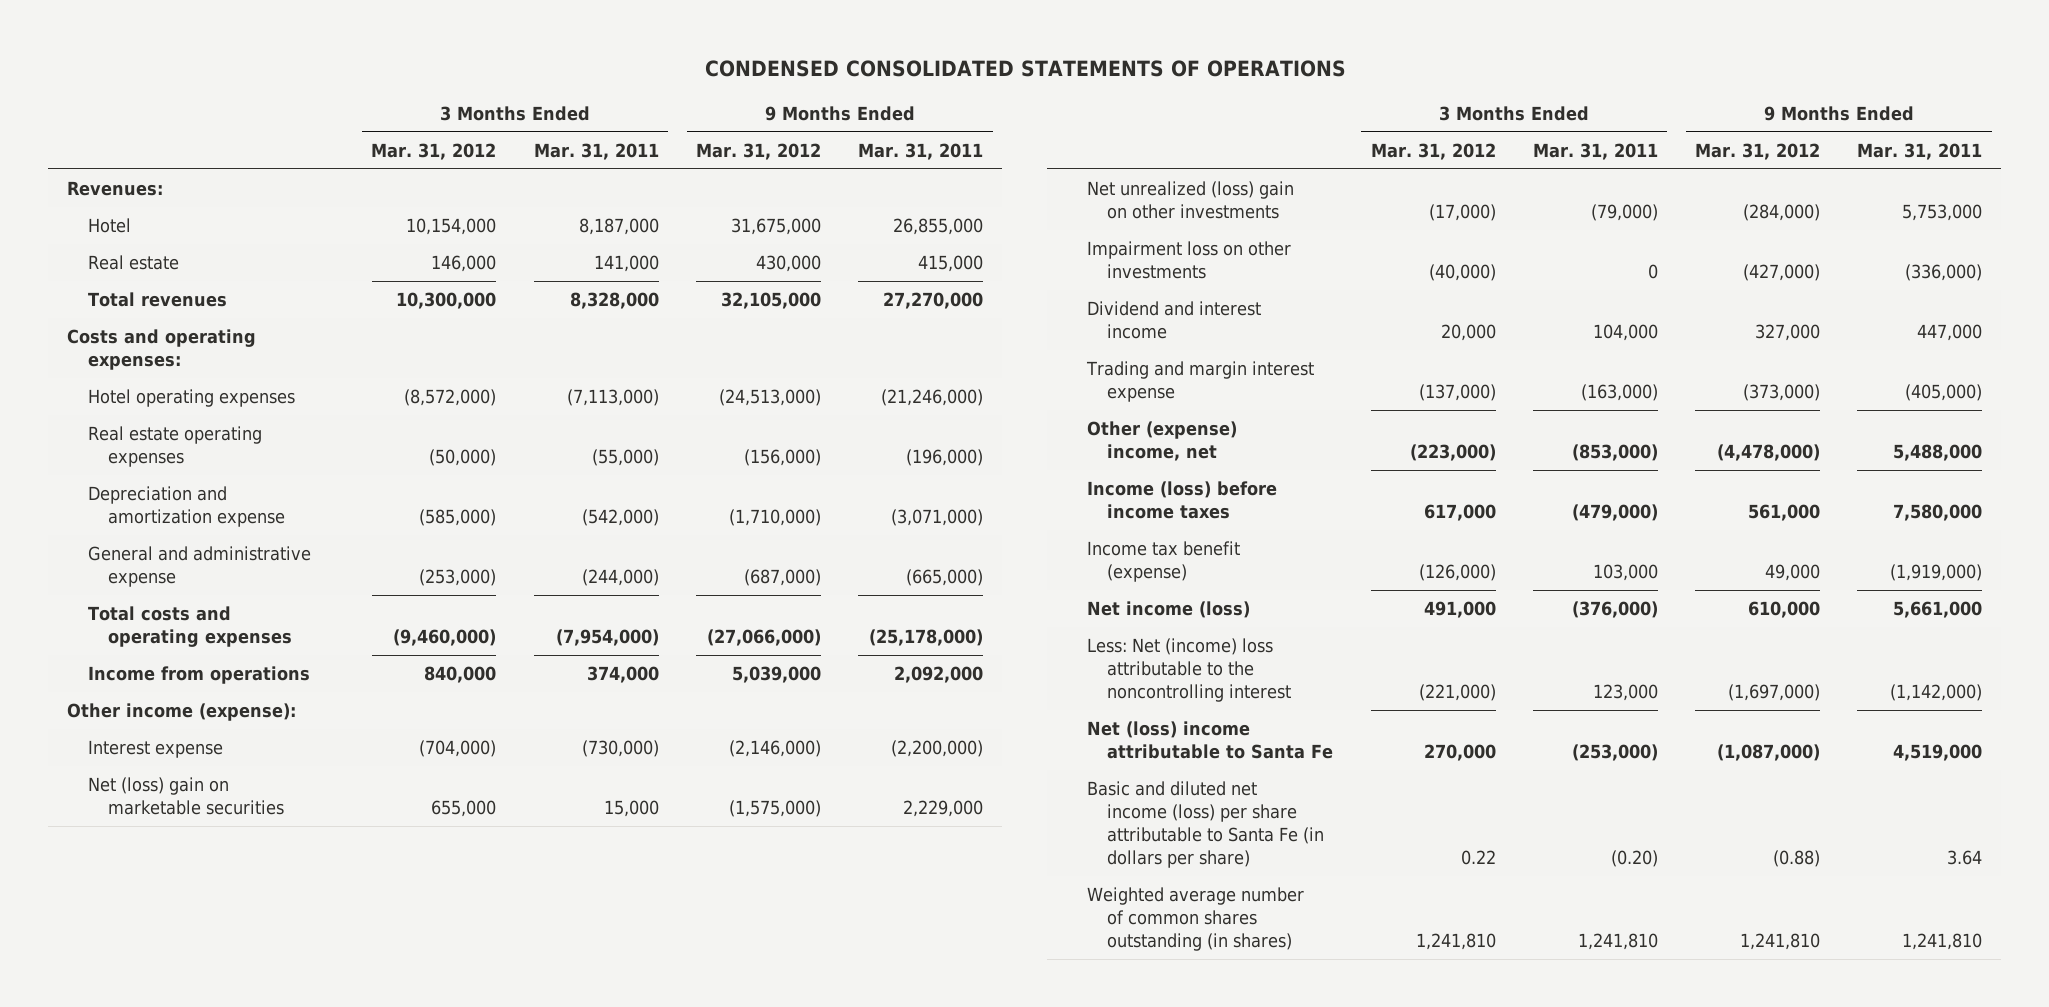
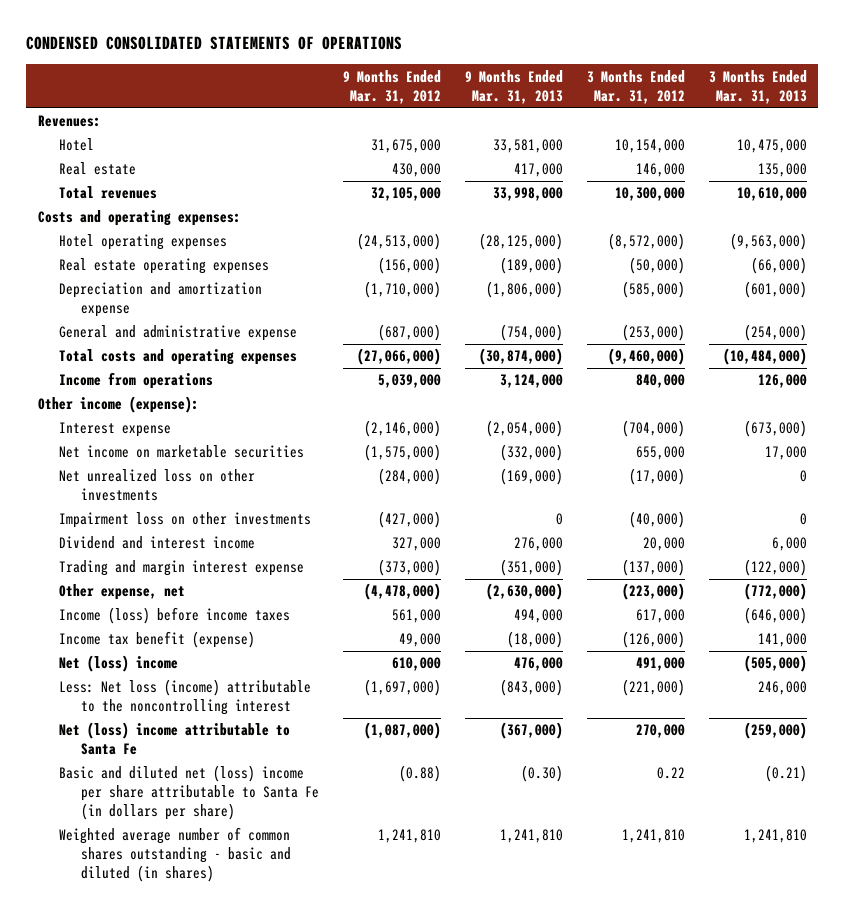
[533,142,659,160] Mar. 31, 2011 -> none
[858,142,984,160] Mar. 31, 2011 -> none
none -> [464,69,563,104] 9 Months Ended Mar. 31, 2013
none -> [708,69,807,104] 3 Months Ended Mar. 31, 2013
[87,777,285,816] Net (loss) gain on marketable securities -> [59,445,305,459] Net income on marketable securities
[1086,181,1294,220] Net unrealized (loss) gain on other investments -> [59,469,256,502] Net unrealized loss on other investments
[1086,421,1237,462] Other (expense) income, net -> [59,584,186,601] Other expense, net
[1086,601,1250,619] Net income (loss) -> [59,655,179,673] Net (loss) income
[1086,638,1292,703] Less: Net (income) loss attributable to the noncontrolling interest -> [59,679,312,716] Less: Net loss (income) attributable to the noncontrolling interest
[1086,781,1325,869] Basic and diluted net income (loss) per share attributable to Santa Fe (in dollars per share) -> [59,765,319,821] Basic and diluted net (loss) income per share attributable to Santa Fe (in dollars per share)
[1086,887,1304,952] Weighted average number of common shares outstanding (in shares) -> [59,827,291,883] Weighted average number of common shares outstanding - basic and diluted (in shares)

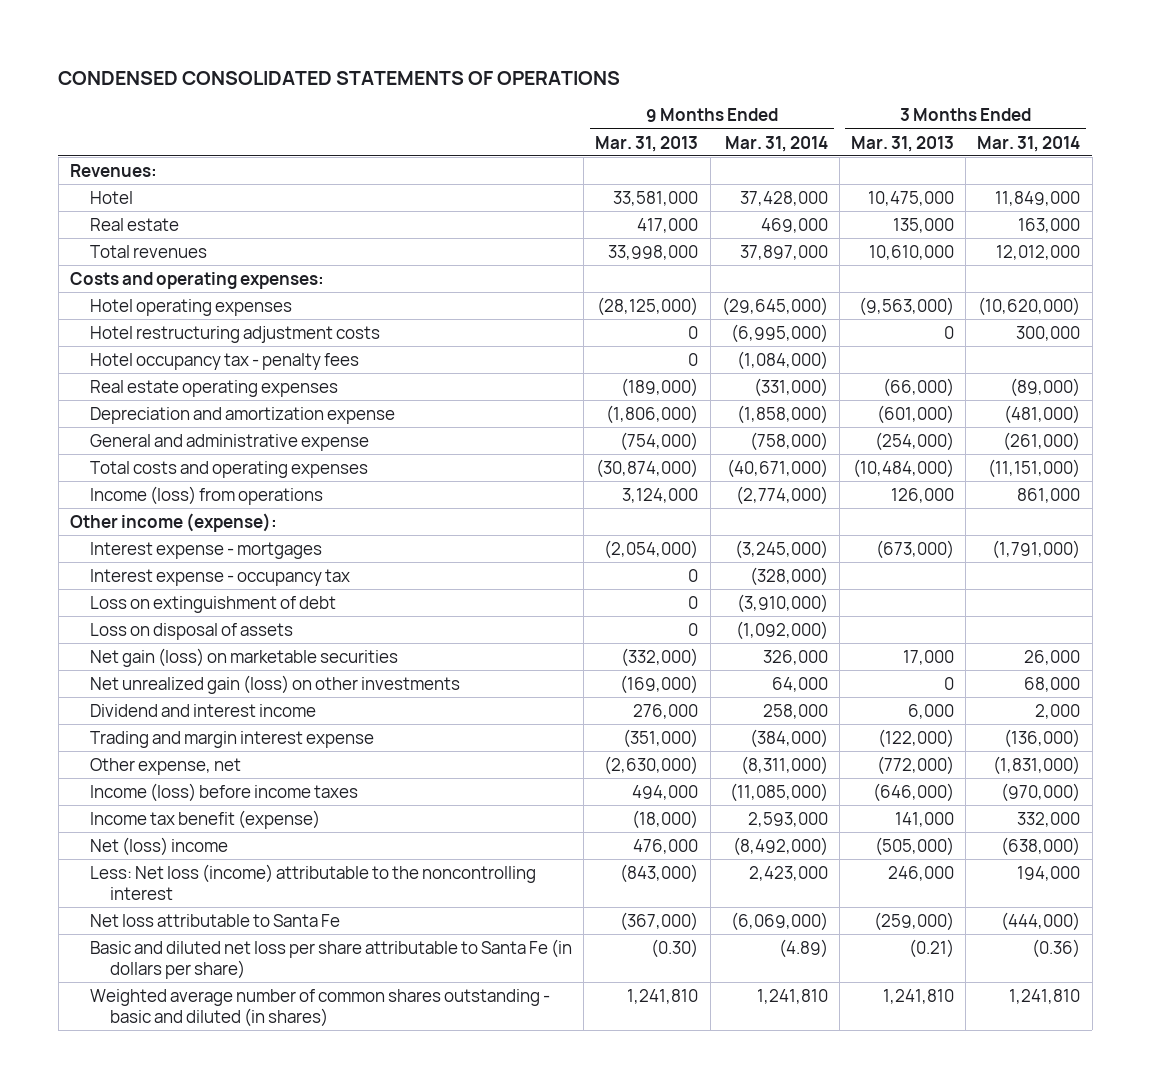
[342,69,441,104] 9 Months Ended Mar. 31, 2012 -> none
[586,69,685,104] 3 Months Ended Mar. 31, 2012 -> none
none -> [724,135,828,152] Mar. 31, 2014
none -> [977,135,1081,152] Mar. 31, 2014
none -> [90,325,381,343] Hotel restructuring adjustment costs
none -> [90,352,360,370] Hotel occupancy tax - penalty fees
[59,372,214,390] Income from operations -> [90,485,324,505] Income (loss) from operations
[59,512,312,529] Impairment loss on other investments -> none
[59,422,172,438] Interest expense -> [90,541,323,559] Interest expense - mortgages
none -> [90,568,351,586] Interest expense - occupancy tax
none -> [90,595,337,613] Loss on extinguishment of debt
none -> [90,622,294,640] Loss on disposal of assets
[59,445,305,459] Net income on marketable securities -> [90,647,399,667] Net gain (loss) on marketable securities
[59,469,256,502] Net unrealized loss on other investments -> [90,674,461,694] Net unrealized gain (loss) on other investments
[59,722,291,756] Net (loss) income attributable to Santa Fe -> [90,913,341,927] Net loss attributable to Santa Fe
[59,765,319,821] Basic and diluted net (loss) income per share attributable to Santa Fe (in dollars per share) -> [90,938,573,979] Basic and diluted net loss per share attributable to Santa Fe (in dollars per share)

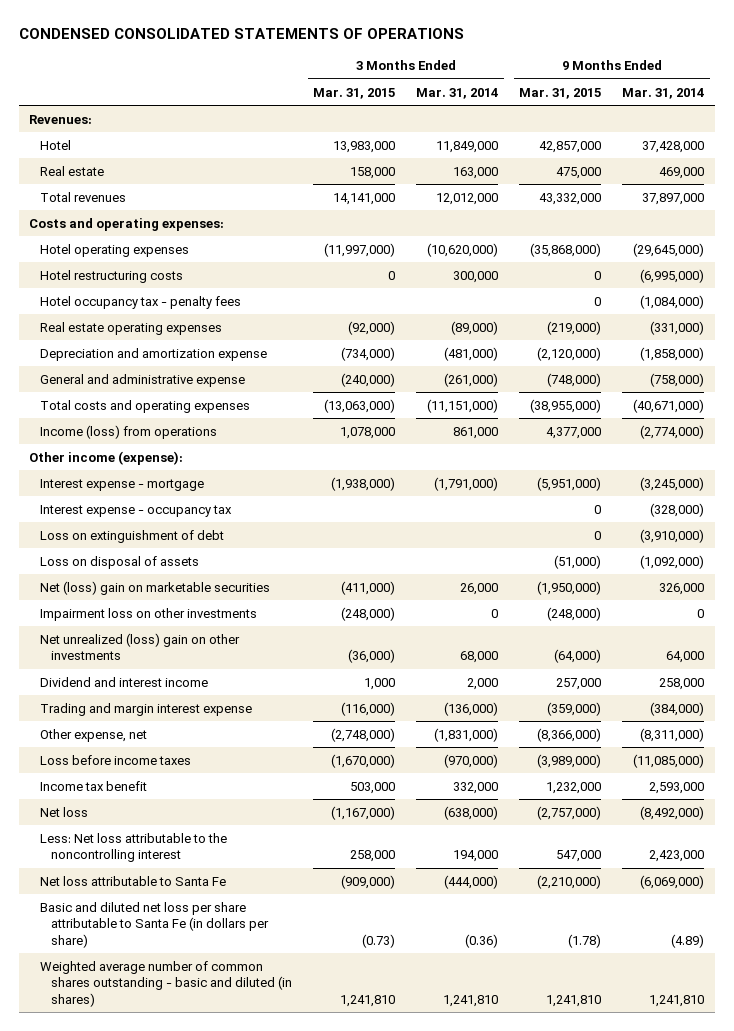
[595,135,699,152] Mar. 31, 2013 -> none
[851,135,955,152] Mar. 31, 2013 -> none
none -> [313,87,396,99] Mar. 31, 2015
none -> [519,87,602,99] Mar. 31, 2015
[90,325,381,343] Hotel restructuring adjustment costs -> [40,269,184,283] Hotel restructuring costs
[90,541,323,559] Interest expense - mortgages -> [40,478,205,491] Interest expense - mortgage
[90,647,399,667] Net gain (loss) on marketable securities -> [40,580,271,595] Net (loss) gain on marketable securities
none -> [40,607,258,621] Impairment loss on other investments
[90,674,461,694] Net unrealized gain (loss) on other investments -> [40,632,241,661] Net unrealized (loss) gain on other investments
[90,782,359,802] Income (loss) before income taxes -> [40,754,192,765] Loss before income taxes
[90,809,321,829] Income tax benefit (expense) -> [40,780,148,791] Income tax benefit
[90,836,229,856] Net (loss) income -> [40,806,89,817] Net loss
[90,863,537,900] Less: Net loss (income) attributable to the noncontrolling interest -> [40,832,228,863] Less: Net loss attributable to the noncontrolling interest

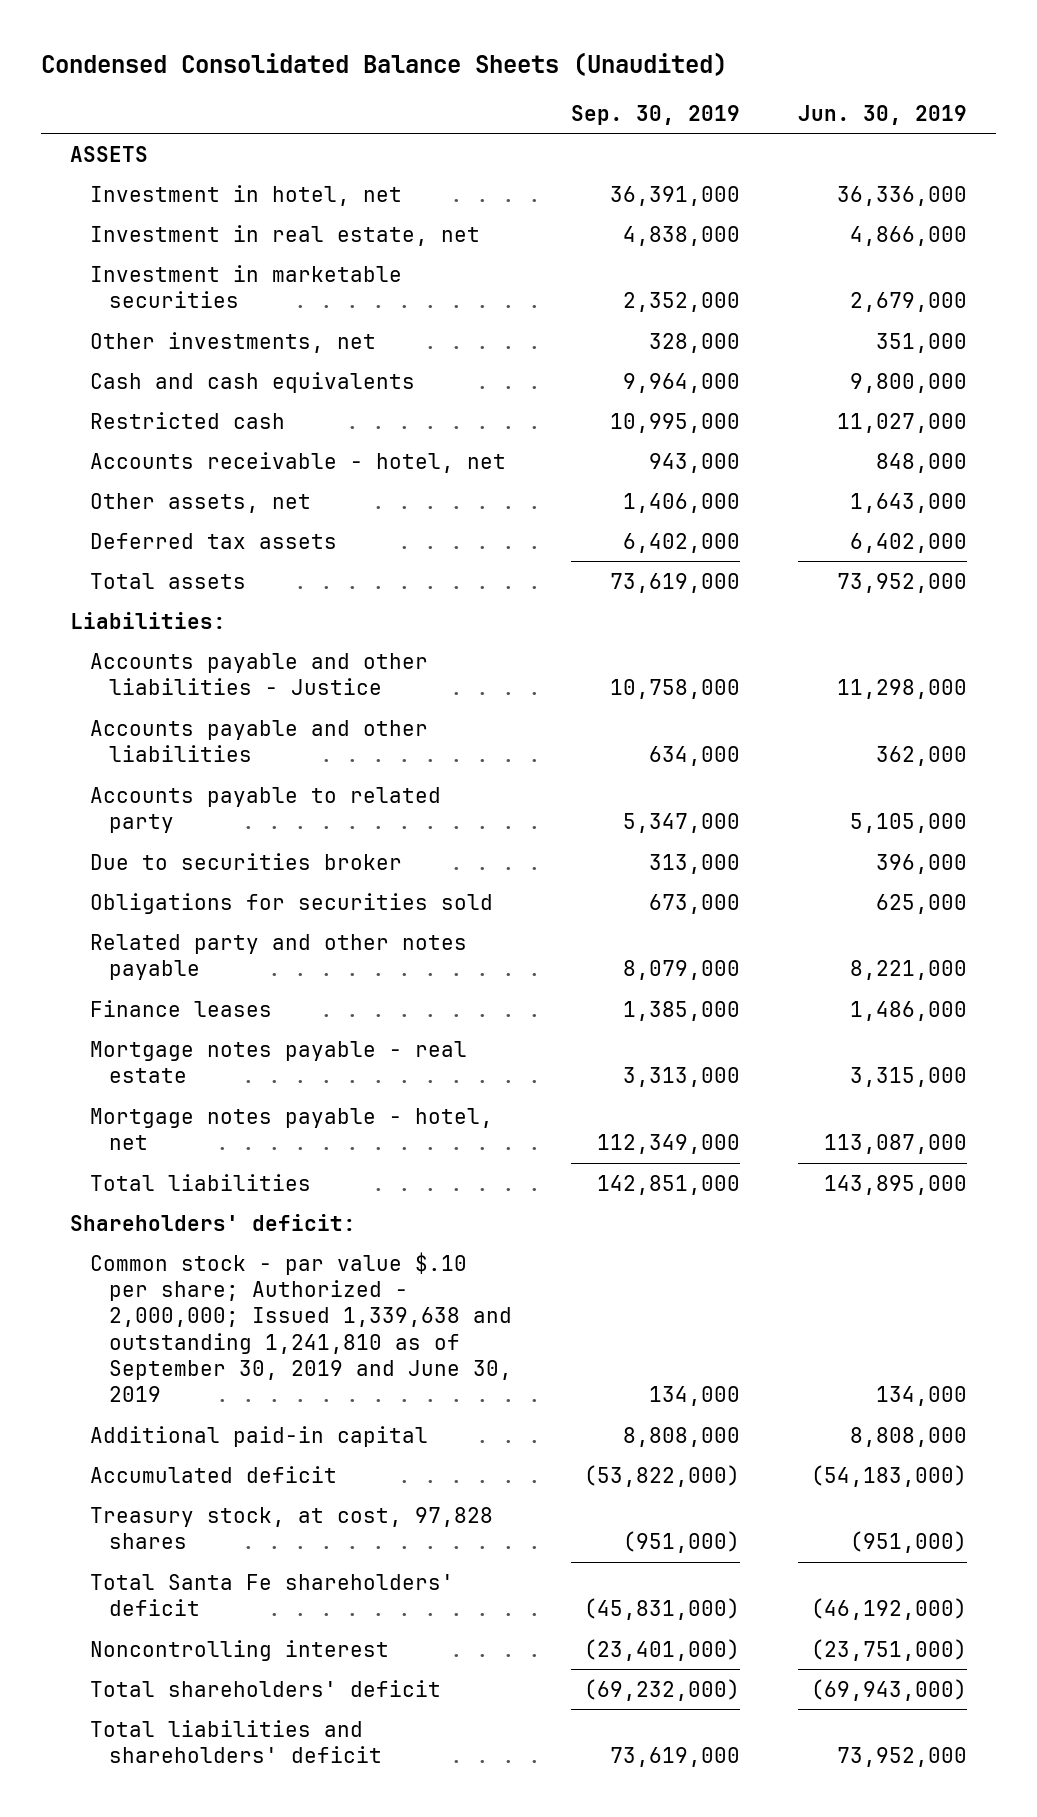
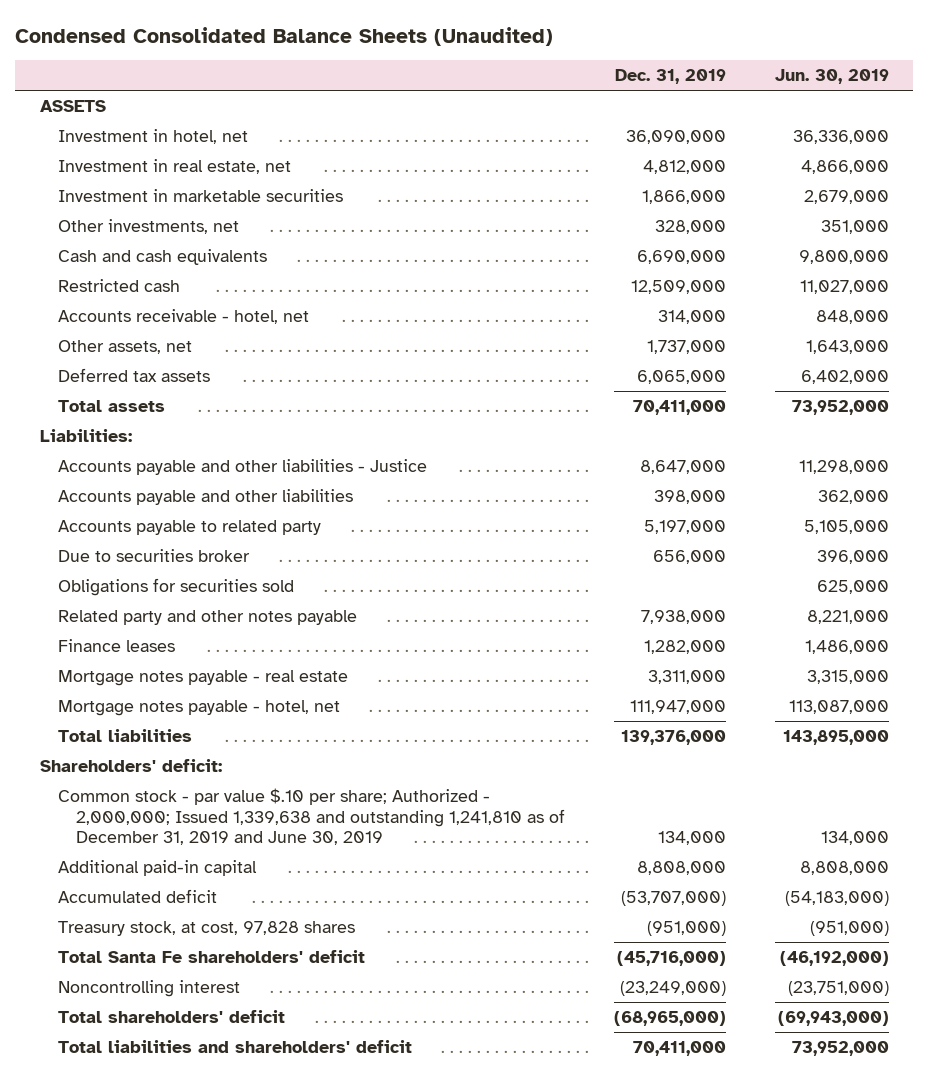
[570,104,740,125] Sep. 30, 2019 -> none
none -> [614,69,726,85] Dec. 31, 2019
[89,1251,513,1403] Common stock - par value $.10 per share; Authorized - 2,000,000; Issued 1,339,638 and outstanding 1,241,810 as of September 30, 2019 and June 30, 2019 -> [57,787,566,846] Common stock - par value $.10 per share; Authorized - 2,000,000; Issued 1,339,638 and outstanding 1,241,810 as of December 31, 2019 and June 30, 2019

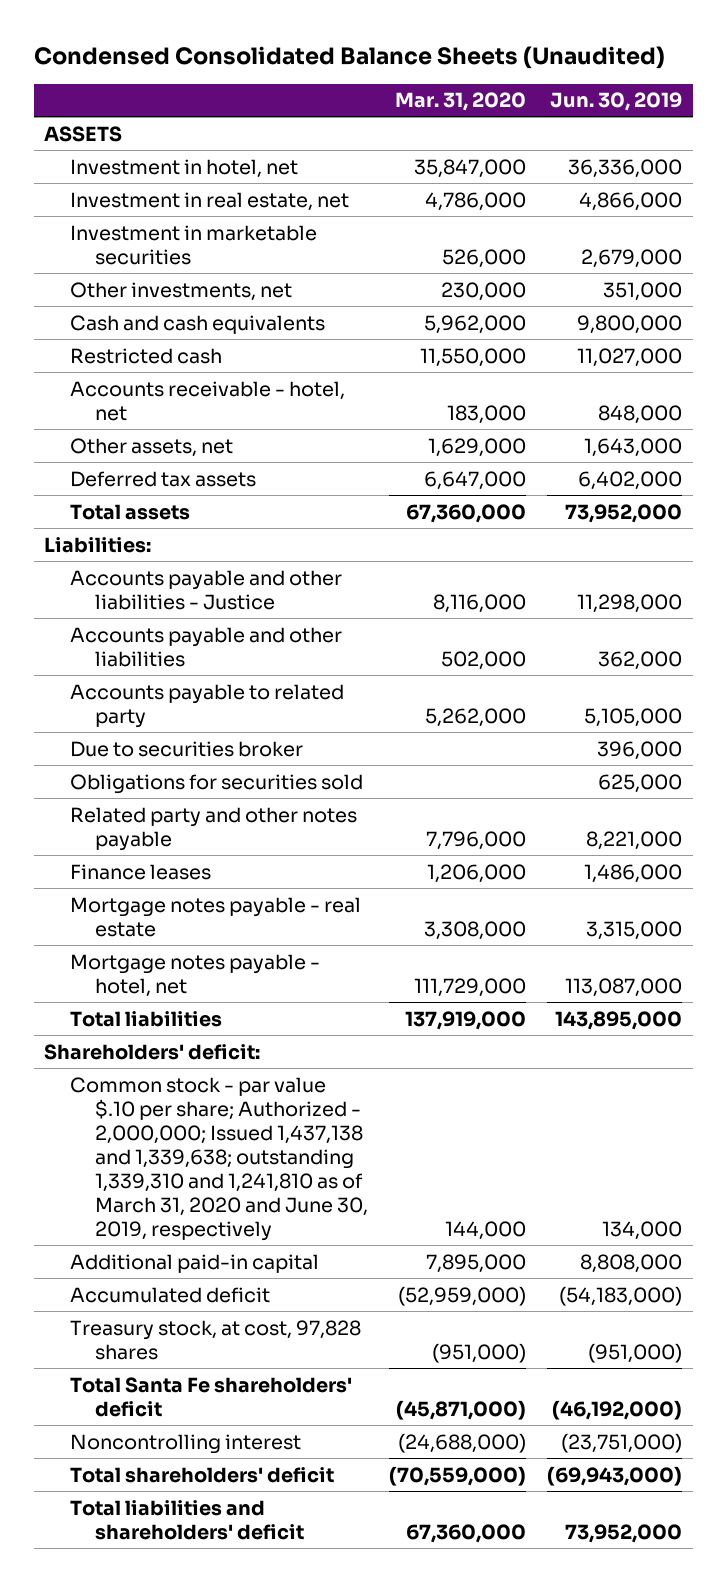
[614,69,726,85] Dec. 31, 2019 -> none
none -> [394,92,526,112] Mar. 31, 2020
[57,787,566,846] Common stock - par value $.10 per share; Authorized - 2,000,000; Issued 1,339,638 and outstanding 1,241,810 as of December 31, 2019 and June 30, 2019 -> [69,1076,368,1241] Common stock - par value $.10 per share; Authorized - 2,000,000; Issued 1,437,138 and 1,339,638; outstanding 1,339,310 and 1,241,810 as of March 31, 2020 and June 30, 2019, respectively

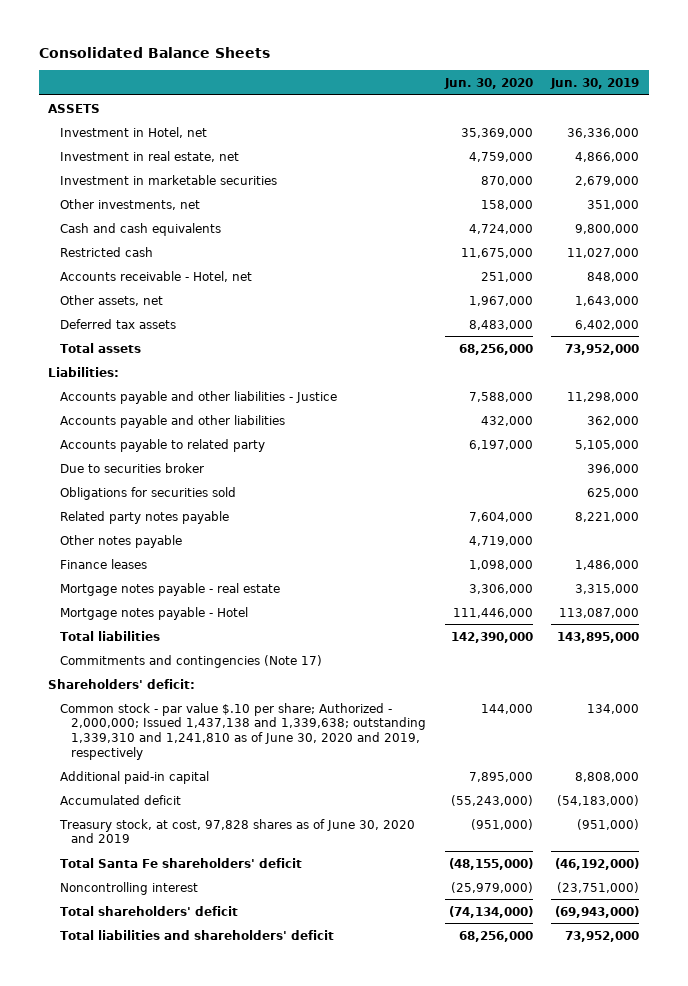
[33,46,665,70] Condensed Consolidated Balance Sheets (Unaudited) -> [39,47,271,59] Consolidated Balance Sheets
[394,92,526,112] Mar. 31, 2020 -> none
none -> [443,77,533,89] Jun. 30, 2020
[69,158,298,178] Investment in hotel, net -> [59,126,207,138] Investment in Hotel, net
[69,380,345,421] Accounts receivable - hotel, net -> [59,270,252,282] Accounts receivable - Hotel, net
[69,806,357,851] Related party and other notes payable -> [59,510,229,524] Related party notes payable
none -> [59,534,182,548] Other notes payable
[69,953,320,997] Mortgage notes payable - hotel, net -> [59,606,248,620] Mortgage notes payable - Hotel
none -> [59,654,322,668] Commitments and contingencies (Note 17)
[69,1076,368,1241] Common stock - par value $.10 per share; Authorized - 2,000,000; Issued 1,437,138 and 1,339,638; outstanding 1,339,310 and 1,241,810 as of March 31, 2020 and June 30, 2019, respectively -> [59,702,427,760] Common stock - par value $.10 per share; Authorized - 2,000,000; Issued 1,437,138 and 1,339,638; outstanding 1,339,310 and 1,241,810 as of June 30, 2020 and 2019, respectively
[69,1319,361,1360] Treasury stock, at cost, 97,828 shares -> [58,818,415,844] Treasury stock, at cost, 97,828 shares as of June 30, 2020 and 2019

